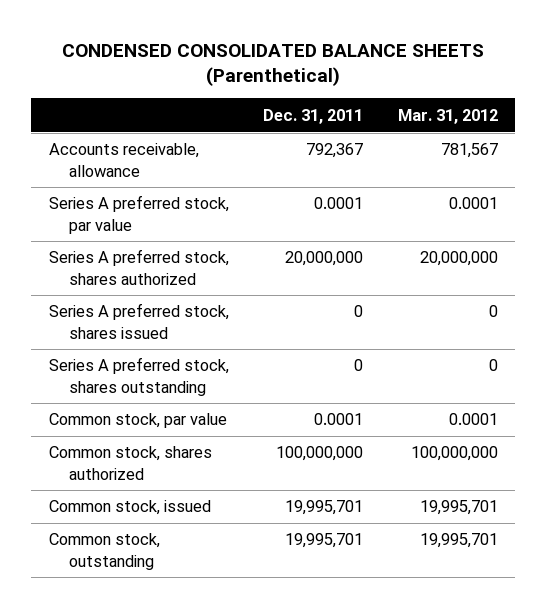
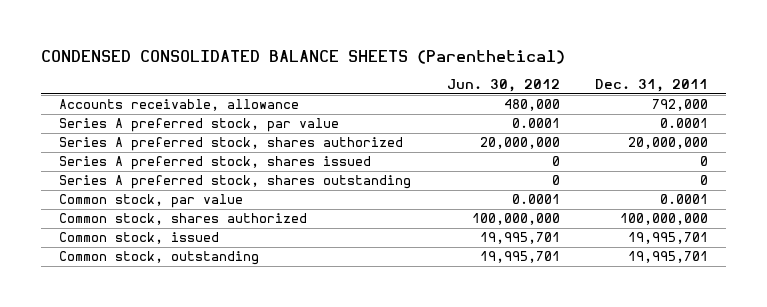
[398,108,499,124] Mar. 31, 2012 -> none
none -> [446,79,560,93] Jun. 30, 2012
[306,143,364,159] 792,367 -> [651,99,708,112] 792,000

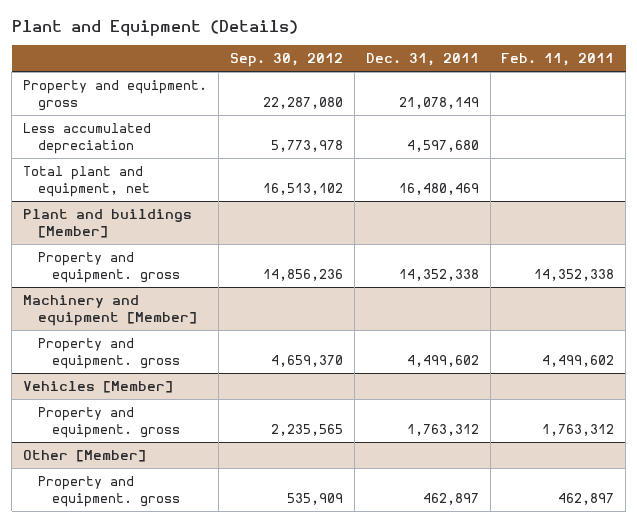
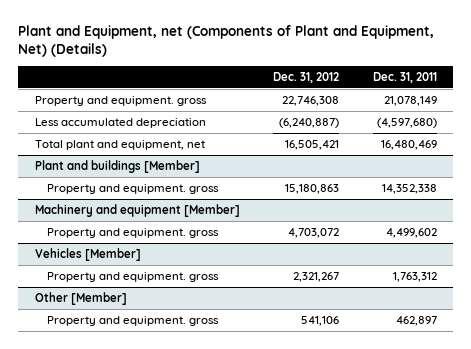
[11,19,298,36] Plant and Equipment (Details) -> [17,24,434,57] Plant and Equipment, net (Components of Plant and Equipment, Net) (Details)
[229,53,343,68] Sep. 30, 2012 -> none
[501,53,615,67] Feb. 11, 2011 -> none
none -> [273,71,340,83] Dec. 31, 2012
[406,139,479,152] 4,597,680 -> [376,118,437,129] (4,597,680)

